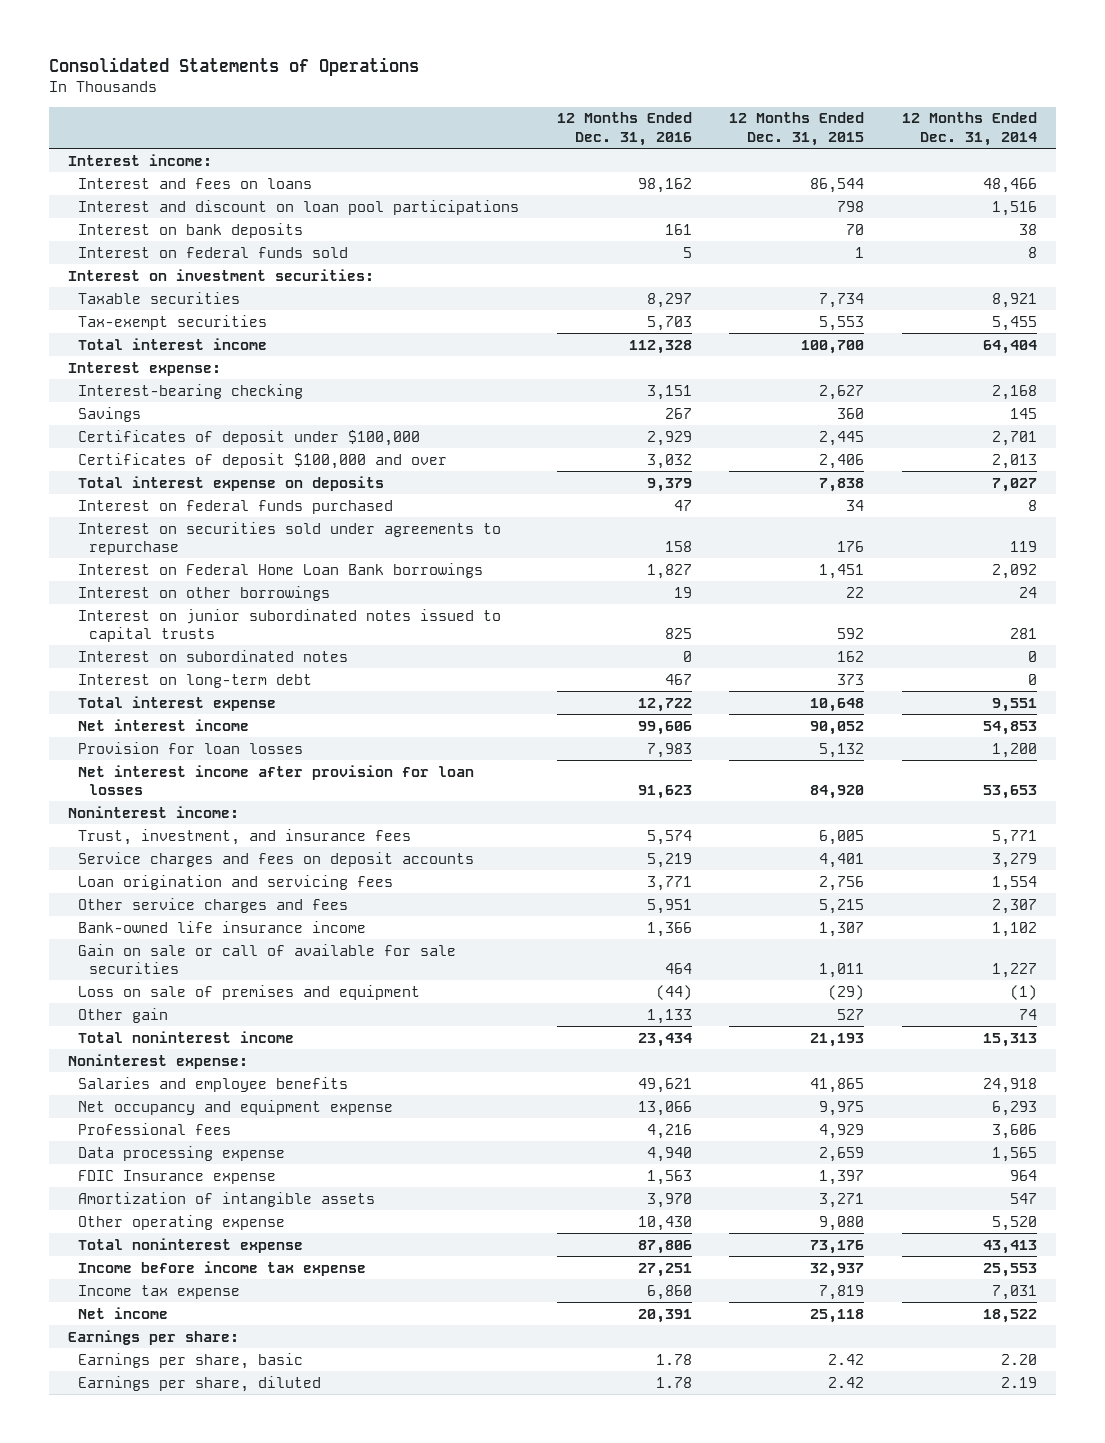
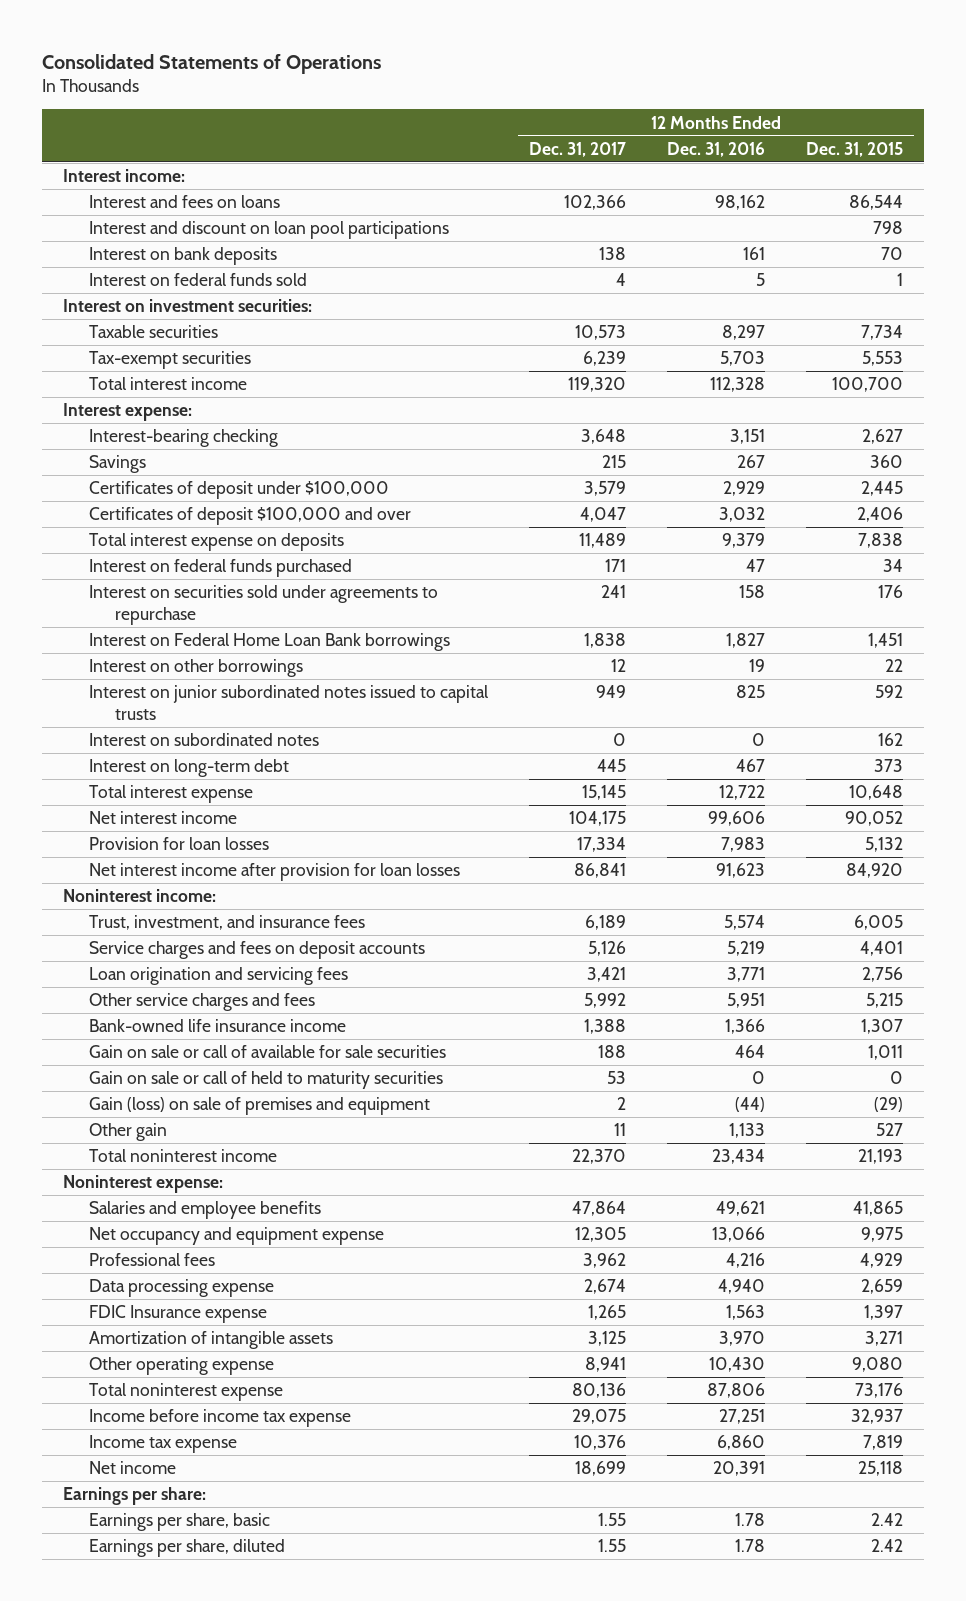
[901,112,1037,146] 12 Months Ended Dec. 31, 2014 -> none
none -> [528,141,626,157] Dec. 31, 2017
none -> [88,1071,443,1090] Gain on sale or call of held to maturity securities
[78,984,421,1000] Loss on sale of premises and equipment -> [88,1097,430,1116] Gain (loss) on sale of premises and equipment

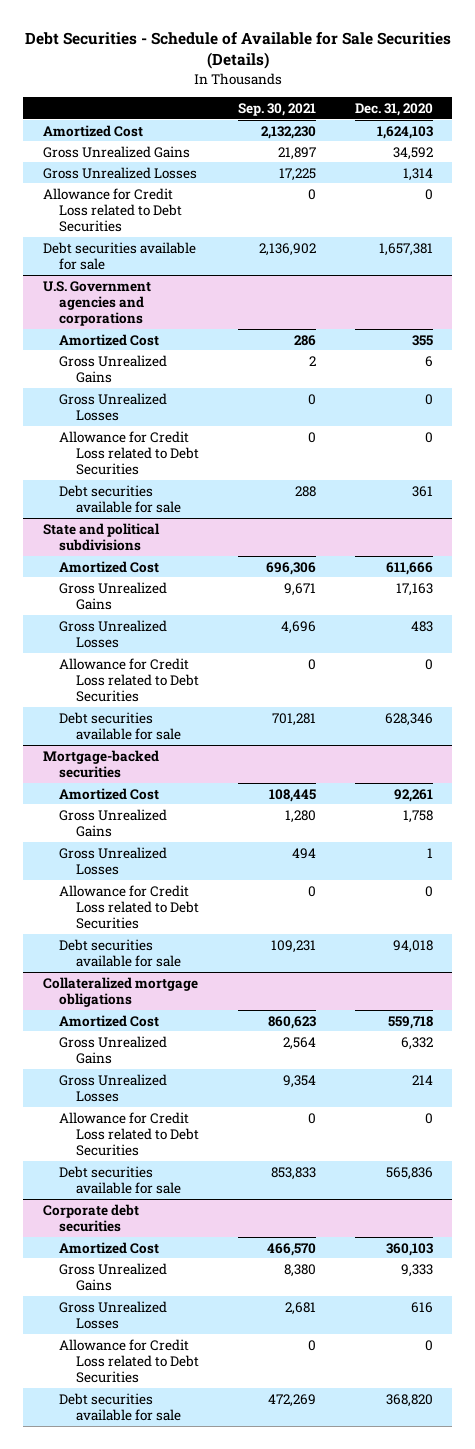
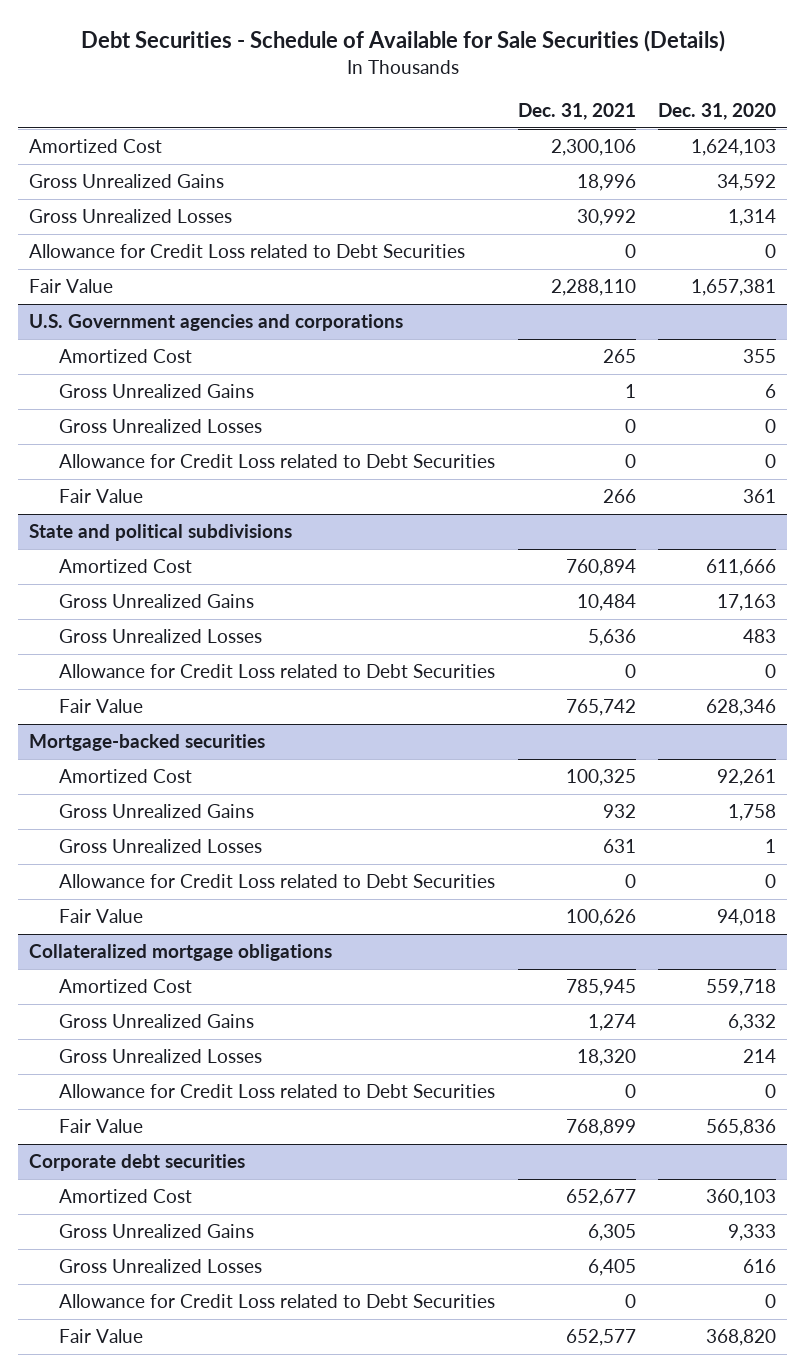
[237,102,316,116] Sep. 30, 2021 -> none
none -> [517,103,636,121] Dec. 31, 2021
[42,241,196,270] Debt securities available for sale -> [29,279,114,294] Fair Value
[59,484,182,513] Debt securities available for sale -> [59,489,144,504] Fair Value
[59,711,182,740] Debt securities available for sale -> [59,699,144,714] Fair Value
[59,938,182,967] Debt securities available for sale -> [59,909,144,924] Fair Value
[59,1165,182,1194] Debt securities available for sale -> [59,1119,144,1134] Fair Value
[59,1392,182,1421] Debt securities available for sale -> [59,1329,144,1344] Fair Value

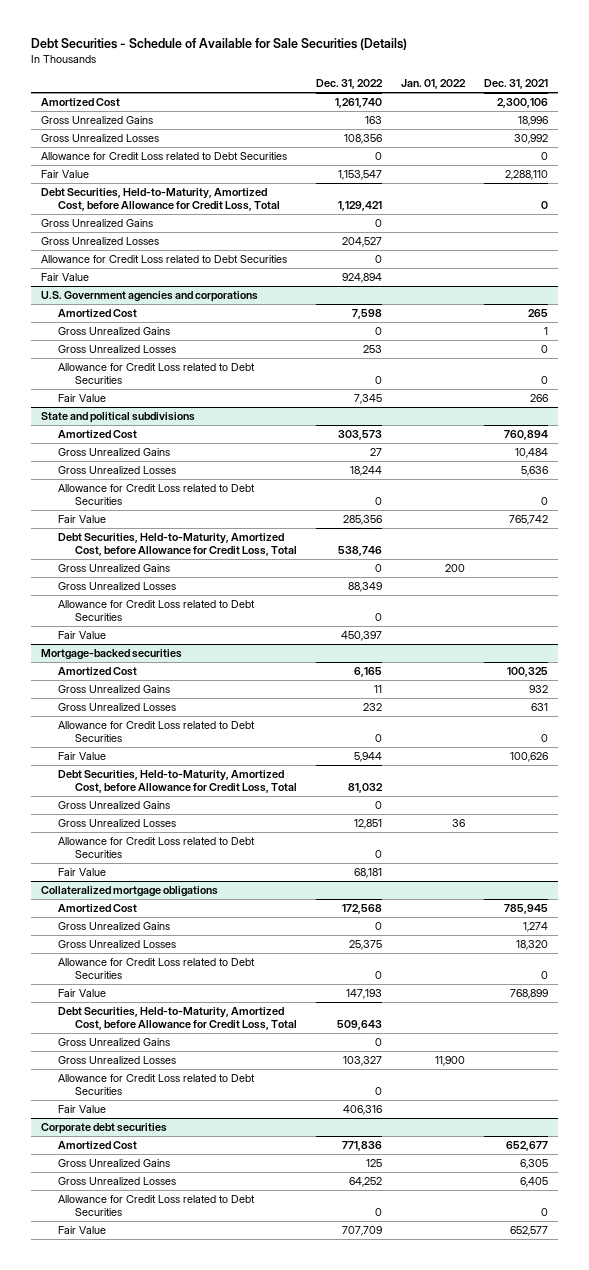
[658,103,777,121] Dec. 31, 2020 -> none
none -> [316,79,384,90] Dec. 31, 2022
none -> [401,79,467,90] Jan. 01, 2022
none -> [40,187,281,211] Debt Securities, Held-to-Maturity, Amortized Cost, before Allowance for Credit Loss, Total
none -> [40,218,153,227] Gross Unrealized Gains
none -> [40,236,159,245] Gross Unrealized Losses
none -> [40,254,287,263] Allowance for Credit Loss related to Debt Securities
none -> [40,272,89,281] Fair Value
none -> [58,532,298,556] Debt Securities, Held-to-Maturity, Amortized Cost, before Allowance for Credit Loss, Total
none -> [58,563,171,572] Gross Unrealized Gains
none -> [58,581,177,590] Gross Unrealized Losses
none -> [58,599,256,621] Allowance for Credit Loss related to Debt Securities
none -> [58,630,107,639] Fair Value
none -> [58,769,298,793] Debt Securities, Held-to-Maturity, Amortized Cost, before Allowance for Credit Loss, Total
none -> [58,800,171,809] Gross Unrealized Gains
none -> [58,818,177,827] Gross Unrealized Losses
none -> [58,836,256,858] Allowance for Credit Loss related to Debt Securities
none -> [58,867,107,876] Fair Value
none -> [58,1006,298,1030] Debt Securities, Held-to-Maturity, Amortized Cost, before Allowance for Credit Loss, Total
none -> [58,1037,171,1046] Gross Unrealized Gains
none -> [58,1055,177,1064] Gross Unrealized Losses
none -> [58,1073,256,1095] Allowance for Credit Loss related to Debt Securities
none -> [58,1104,107,1113] Fair Value

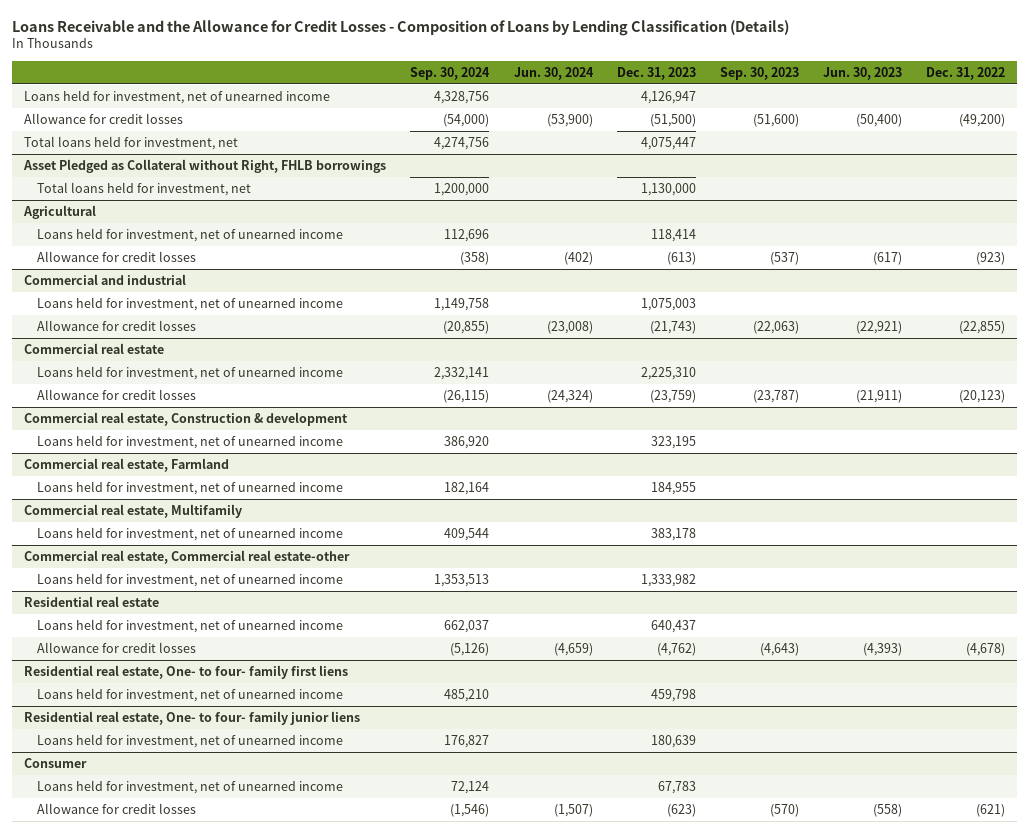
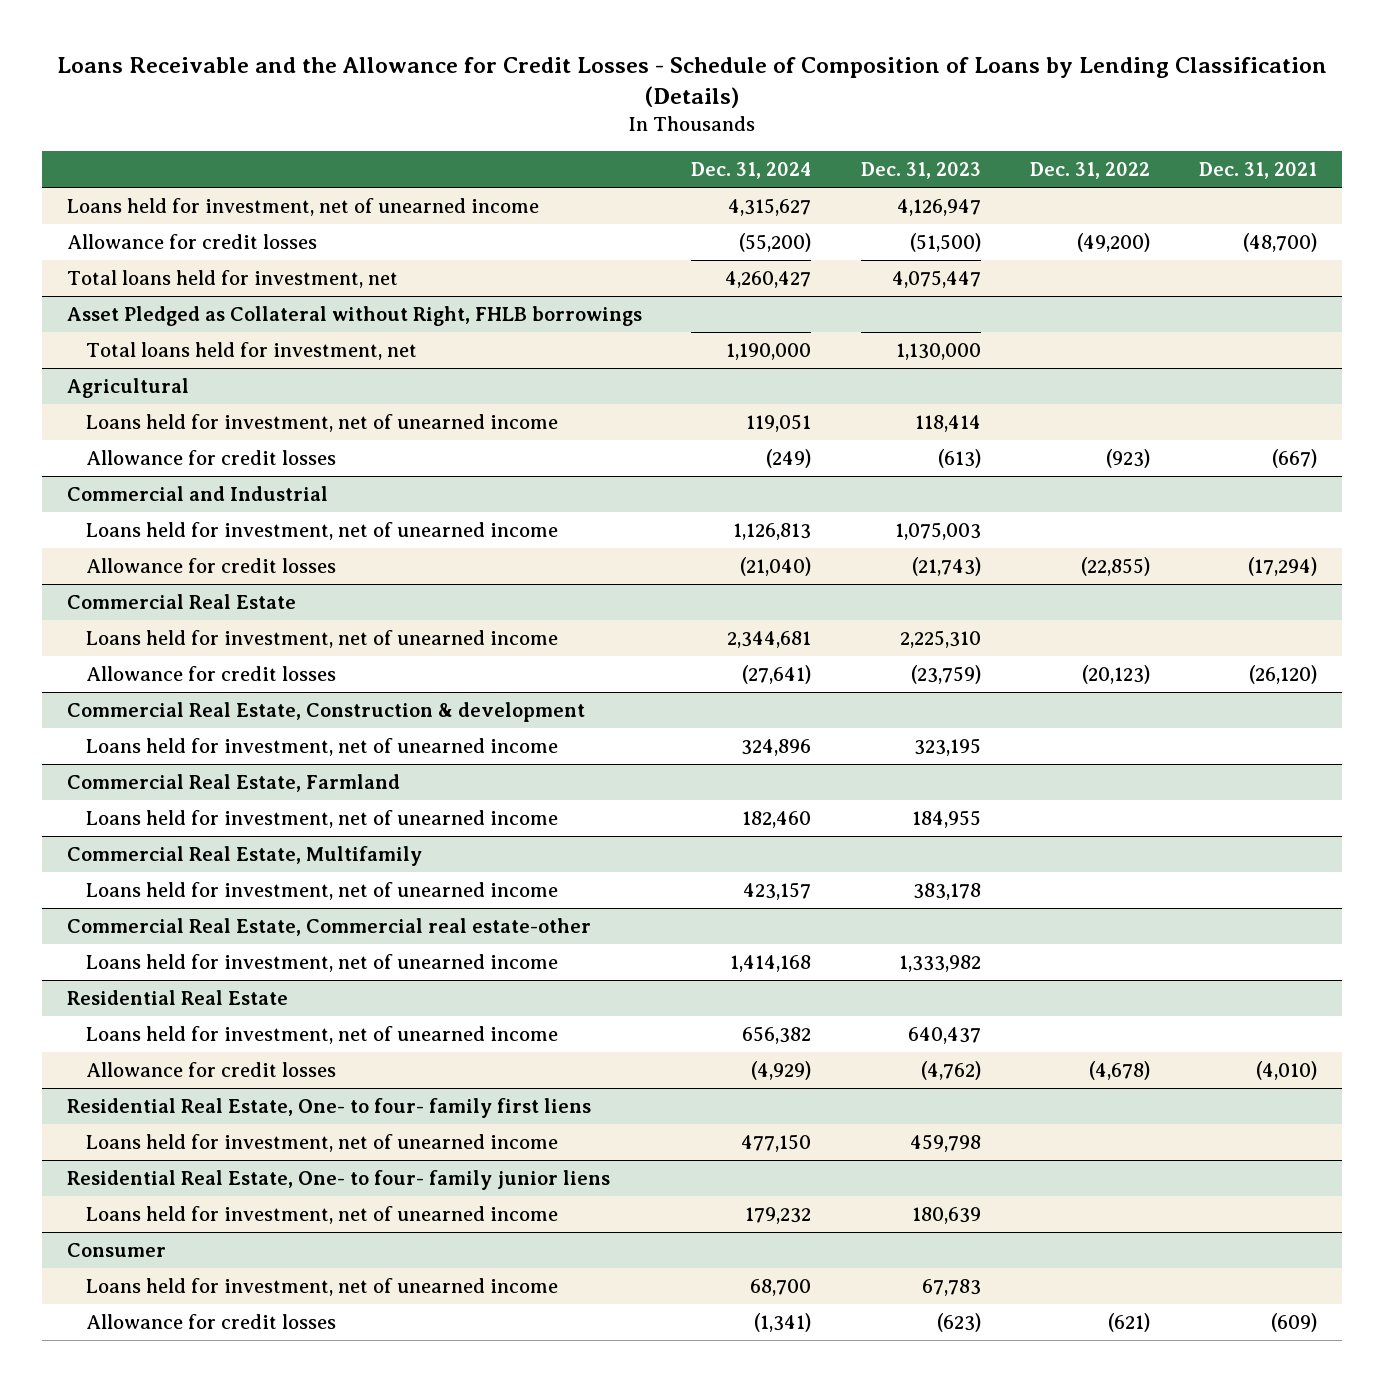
[12,19,790,36] Loans Receivable and the Allowance for Credit Losses - Composition of Loans by Lending Classification (Details) -> [57,57,1328,109] Loans Receivable and the Allowance for Credit Losses - Schedule of Composition of Loans by Lending Classification (Details)
[410,66,491,80] Sep. 30, 2024 -> none
[513,66,594,80] Jun. 30, 2024 -> none
[719,66,799,80] Sep. 30, 2023 -> none
[822,66,902,80] Jun. 30, 2023 -> none
none -> [691,161,812,179] Dec. 31, 2024
none -> [1199,161,1318,179] Dec. 31, 2021
[24,273,187,285] Commercial and industrial -> [66,486,328,502] Commercial and Industrial
[24,342,165,354] Commercial real estate -> [66,594,296,610] Commercial Real Estate
[24,411,349,426] Commercial real estate, Construction & development -> [66,702,585,723] Commercial Real Estate, Construction & development
[24,457,230,472] Commercial real estate, Farmland -> [66,774,400,793] Commercial Real Estate, Farmland
[24,503,243,518] Commercial real estate, Multifamily -> [66,846,422,867] Commercial Real Estate, Multifamily
[24,549,351,564] Commercial real estate, Commercial real estate-other -> [66,918,591,937] Commercial Real Estate, Commercial real estate-other
[24,595,160,607] Residential real estate -> [66,990,288,1006] Residential Real Estate
[24,664,349,679] Residential real estate, One- to four- family first liens -> [66,1098,591,1119] Residential Real Estate, One- to four- family first liens
[24,710,361,725] Residential real estate, One- to four- family junior liens -> [66,1170,610,1191] Residential Real Estate, One- to four- family junior liens

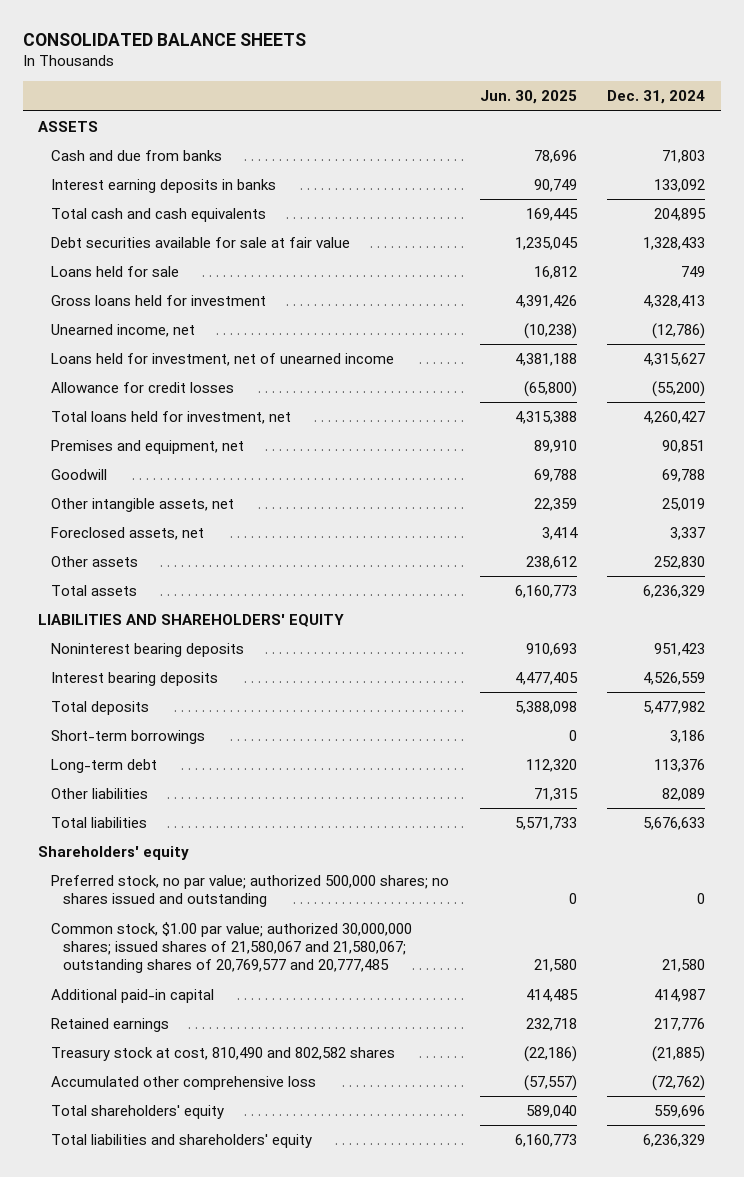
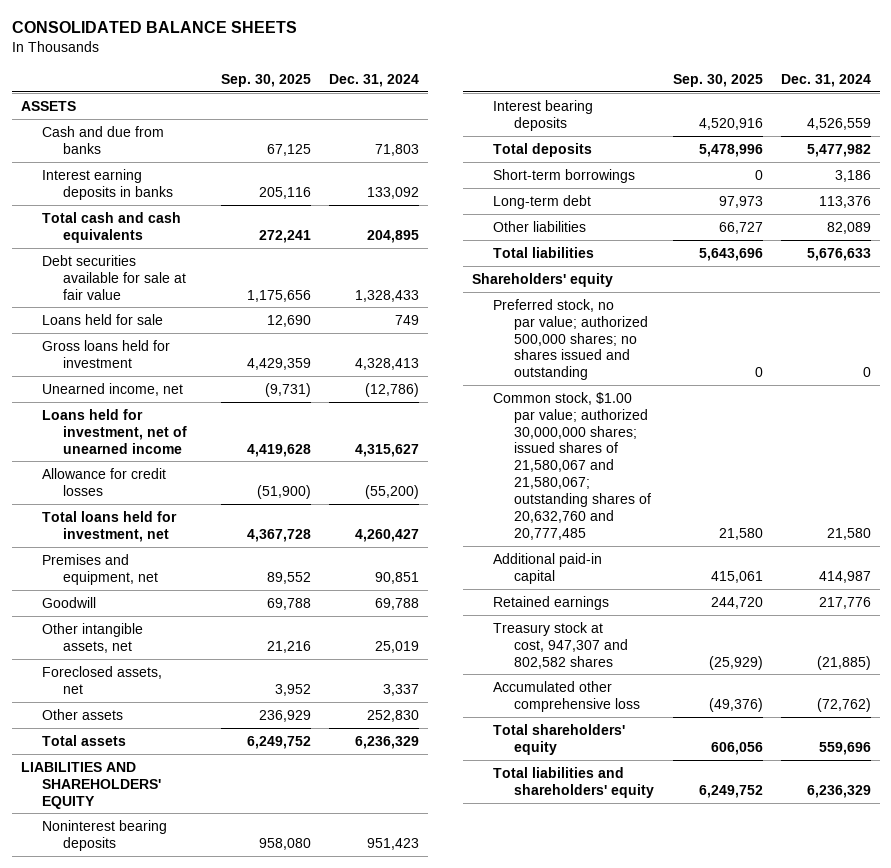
[479,90,577,105] Jun. 30, 2025 -> none
none -> [220,74,311,88] Sep. 30, 2025
[50,922,412,974] Common stock, $1.00 par value; authorized 30,000,000 shares; issued shares of 21,580,067 and 21,580,067; outstanding shares of 20,769,577 and 20,777,485 -> [493,391,652,541] Common stock, $1.00 par value; authorized 30,000,000 shares; issued shares of 21,580,067 and 21,580,067; outstanding shares of 20,632,760 and 20,777,485
[50,1047,395,1062] Treasury stock at cost, 810,490 and 802,582 shares -> [493,621,629,669] Treasury stock at cost, 947,307 and 802,582 shares

